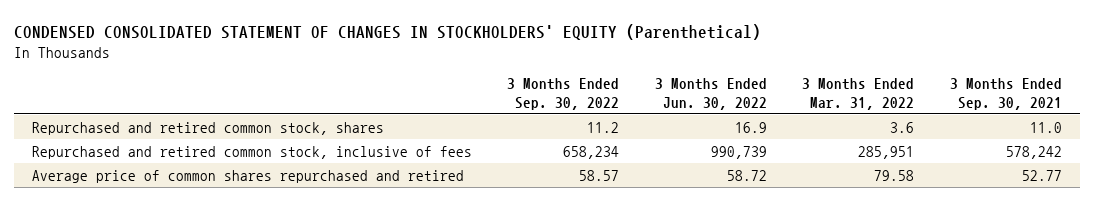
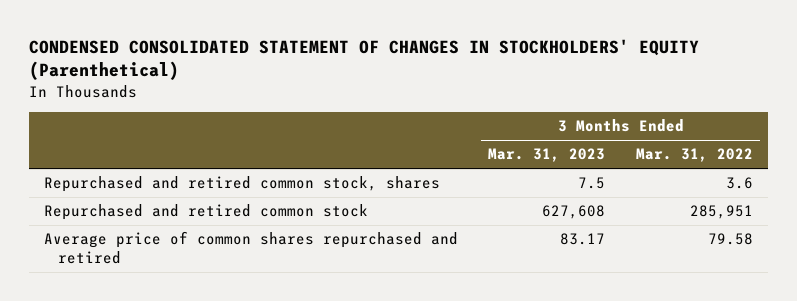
[507,78,620,110] 3 Months Ended Sep. 30, 2022 -> none
[654,78,767,110] 3 Months Ended Jun. 30, 2022 -> none
[950,78,1063,110] 3 Months Ended Sep. 30, 2021 -> none
none -> [488,148,606,163] Mar. 31, 2023
[31,145,472,159] Repurchased and retired common stock, inclusive of fees -> [44,204,369,221] Repurchased and retired common stock

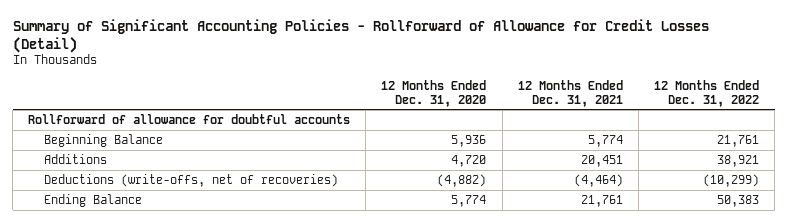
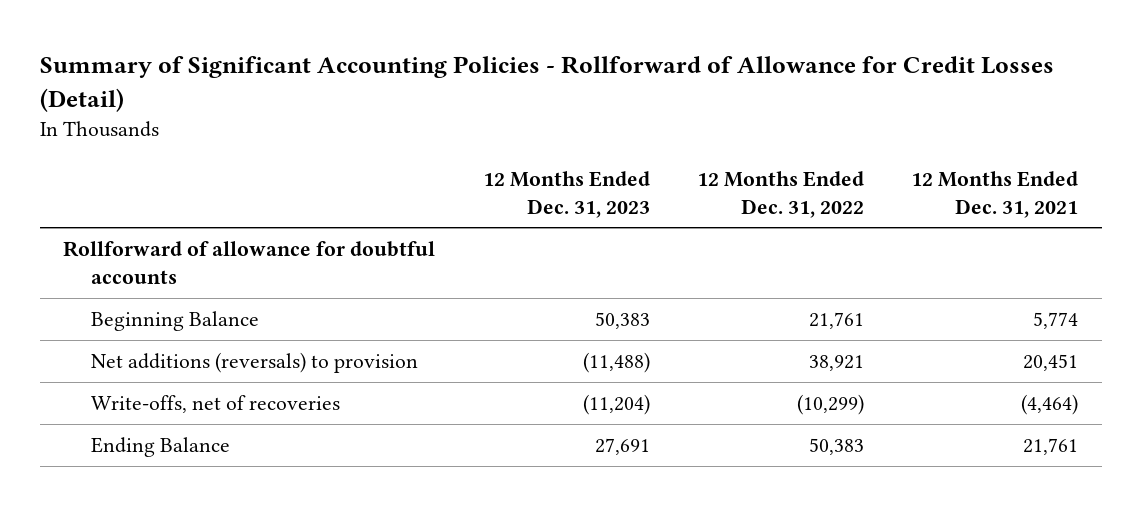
[381,79,487,107] 12 Months Ended Dec. 31, 2020 -> none
none -> [482,170,650,218] 12 Months Ended Dec. 31, 2023
[43,153,107,164] Additions -> [90,352,418,374] Net additions (reversals) to provision
[43,173,338,187] Deductions (write-offs, net of recoveries) -> [90,395,340,414] Write-offs, net of recoveries

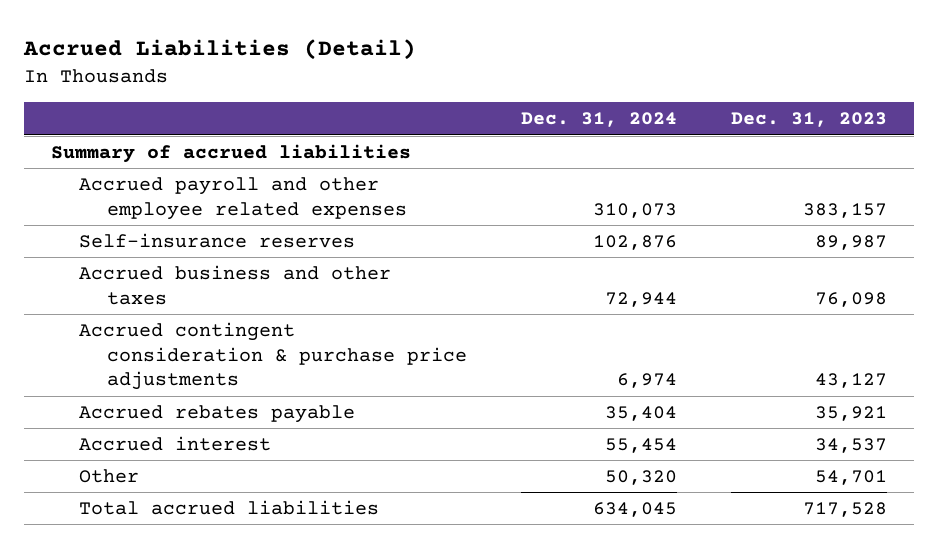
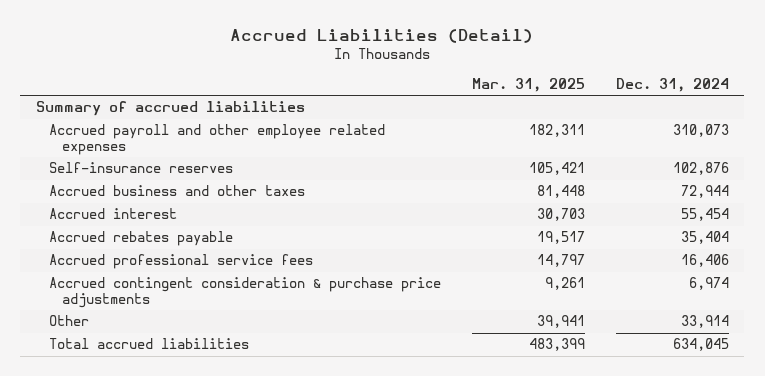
[730,112,887,128] Dec. 31, 2023 -> none
none -> [471,78,585,93] Mar. 31, 2025
[79,404,356,423] Accrued rebates payable -> [49,231,234,247] Accrued rebates payable
none -> [49,254,314,270] Accrued professional service fees
[79,321,468,391] Accrued contingent consideration & purchase price adjustments -> [49,277,442,309] Accrued contingent consideration & purchase price adjustments
[605,469,678,485] 50,320 -> [680,315,729,329] 33,914

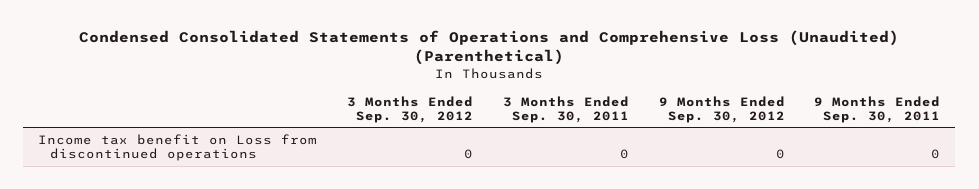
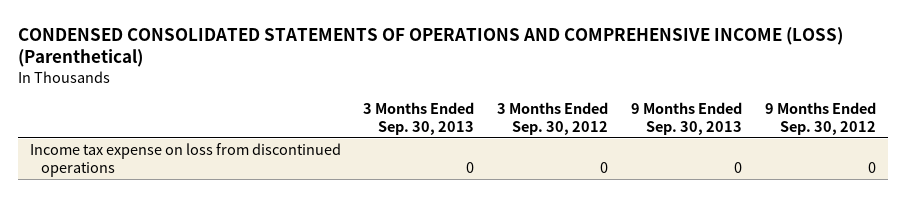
[79,30,900,66] Condensed Consolidated Statements of Operations and Comprehensive Loss (Unaudited) (Parenthetical) -> [18,26,844,68] CONDENSED CONSOLIDATED STATEMENTS OF OPERATIONS AND COMPREHENSIVE INCOME (LOSS) (Parenthetical)
[502,95,629,124] 3 Months Ended Sep. 30, 2011 -> none
[814,95,941,124] 9 Months Ended Sep. 30, 2011 -> none
none -> [363,102,475,136] 3 Months Ended Sep. 30, 2013
none -> [631,102,743,136] 9 Months Ended Sep. 30, 2013
[38,133,318,162] Income tax benefit on Loss from discontinued operations -> [29,143,341,178] Income tax expense on loss from discontinued operations

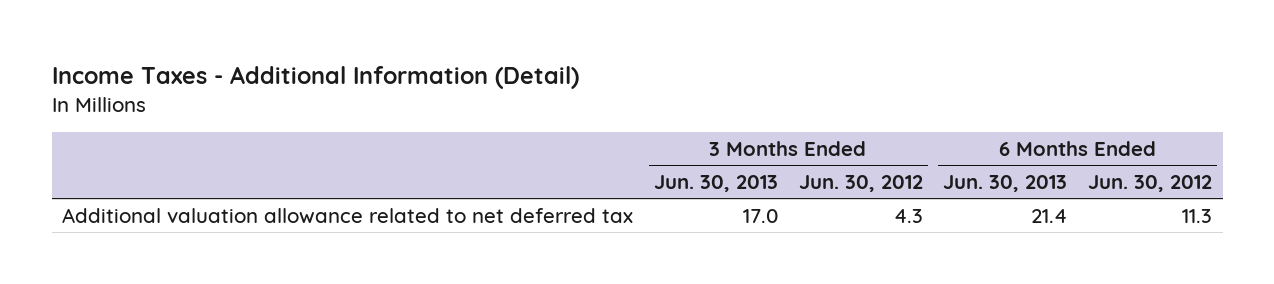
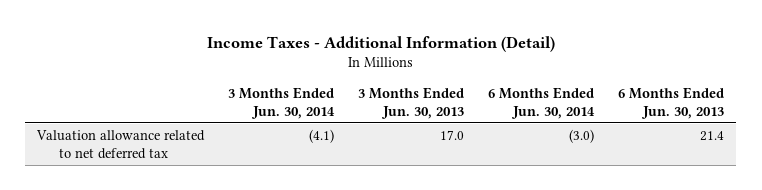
[798,175,923,193] Jun. 30, 2012 -> none
[1088,175,1213,193] Jun. 30, 2012 -> none
none -> [228,86,336,120] 3 Months Ended Jun. 30, 2014
none -> [488,86,596,120] 6 Months Ended Jun. 30, 2014
[62,207,634,224] Additional valuation allowance related to net deferred tax -> [36,129,206,160] Valuation allowance related to net deferred tax

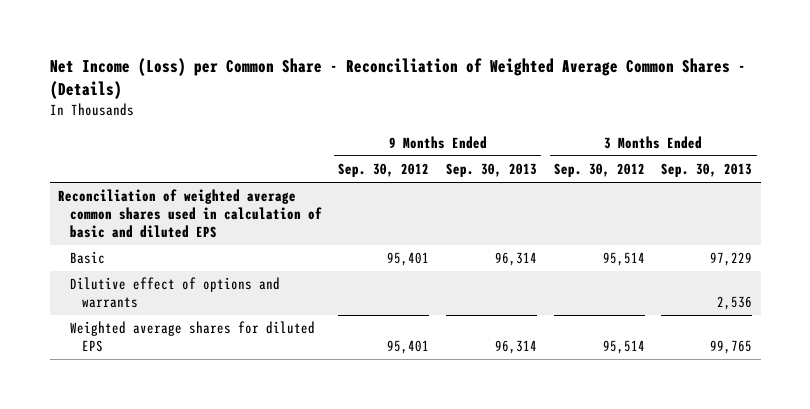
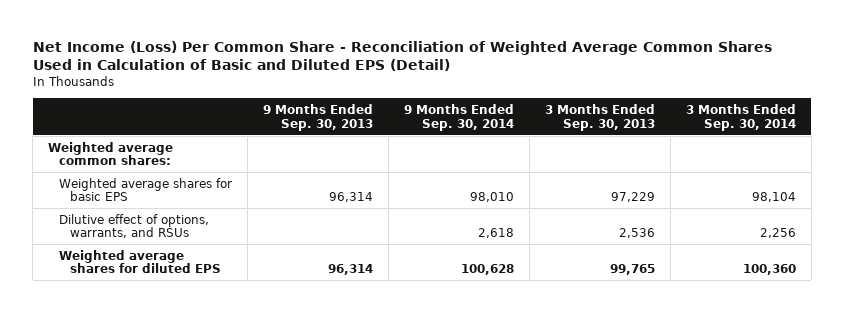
[49,58,746,99] Net Income (Loss) per Common Share - Reconciliation of Weighted Average Common Shares - (Details) -> [32,40,772,72] Net Income (Loss) Per Common Share - Reconciliation of Weighted Average Common Shares Used in Calculation of Basic and Diluted EPS (Detail)
[338,163,430,178] Sep. 30, 2012 -> none
[553,163,645,178] Sep. 30, 2012 -> none
none -> [403,103,514,131] 9 Months Ended Sep. 30, 2014
none -> [685,103,796,131] 3 Months Ended Sep. 30, 2014
[57,189,322,239] Reconciliation of weighted average common shares used in calculation of basic and diluted EPS -> none
none -> [48,141,174,166] Weighted average common shares:
[69,251,105,265] Basic -> [59,177,233,202] Weighted average shares for basic EPS
[69,277,280,309] Dilutive effect of options and warrants -> [59,213,210,239] Dilutive effect of options, warrants, and RSUs

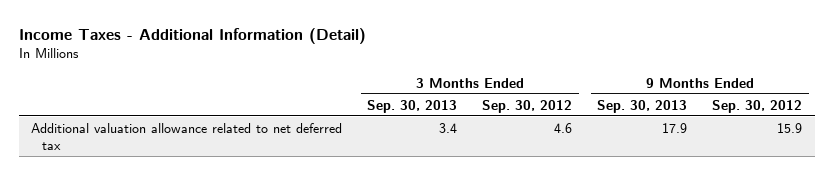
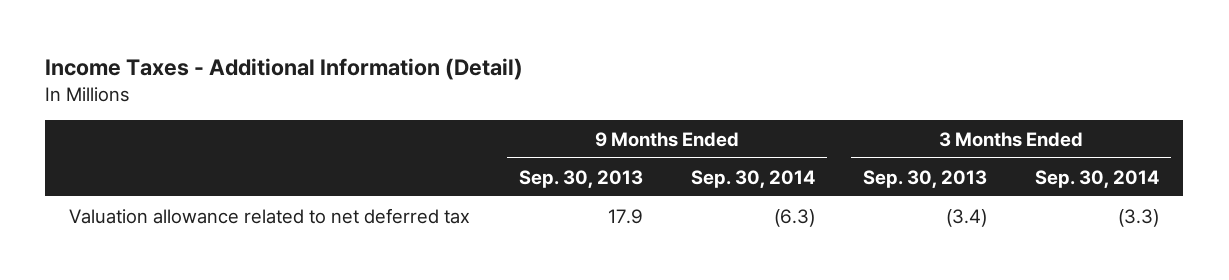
[482,99,573,113] Sep. 30, 2012 -> none
[712,99,803,113] Sep. 30, 2012 -> none
none -> [690,169,815,188] Sep. 30, 2014
none -> [1035,169,1160,188] Sep. 30, 2014
[31,122,343,150] Additional valuation allowance related to net deferred tax -> [69,207,471,224] Valuation allowance related to net deferred tax
[439,122,458,133] 3.4 -> [946,208,988,227] (3.4)

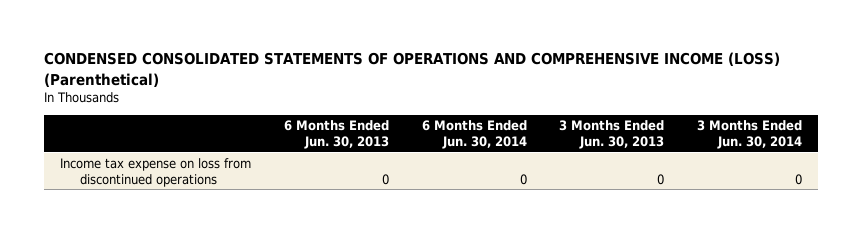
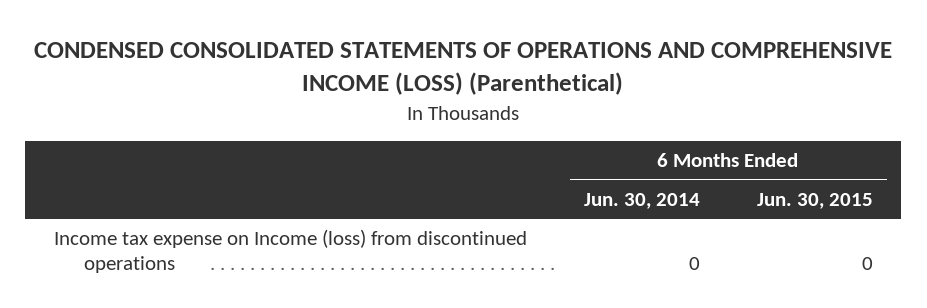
[283,119,389,150] 6 Months Ended Jun. 30, 2013 -> none
[559,119,665,150] 3 Months Ended Jun. 30, 2013 -> none
[696,119,802,150] 3 Months Ended Jun. 30, 2014 -> none
none -> [756,192,873,209] Jun. 30, 2015
[60,157,252,188] Income tax expense on loss from discontinued operations -> [53,229,527,274] Income tax expense on Income (loss) from discontinued operations

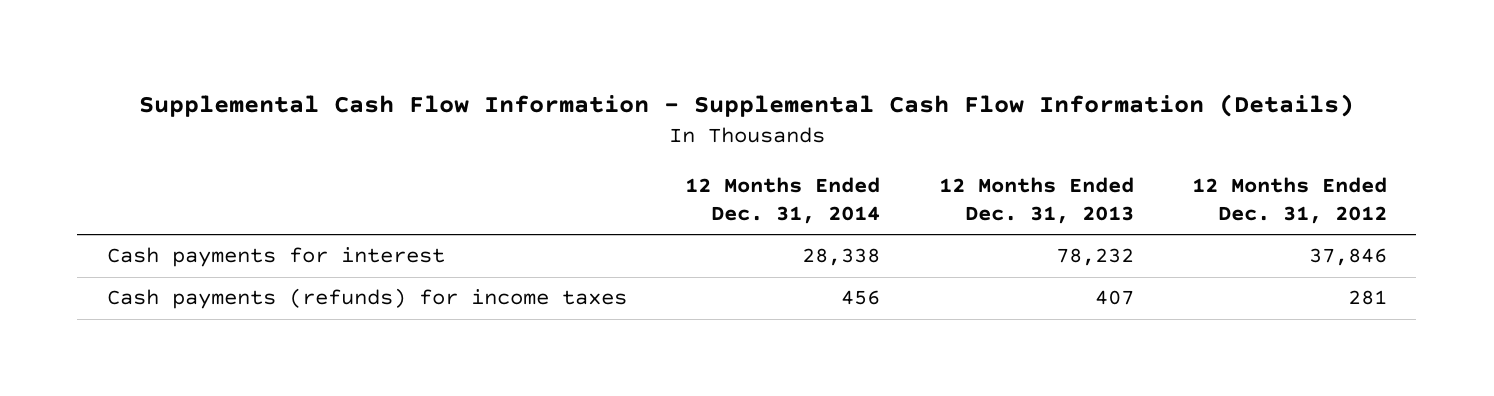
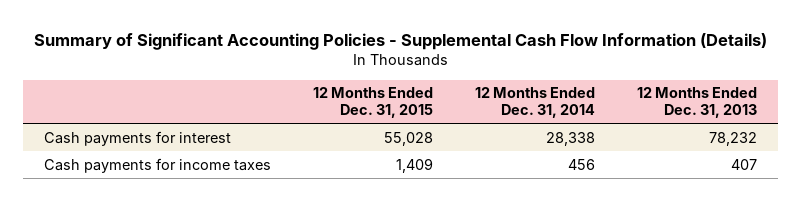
[138,93,1354,117] Supplemental Cash Flow Information - Supplemental Cash Flow Information (Details) -> [33,32,767,50] Summary of Significant Accounting Policies - Supplemental Cash Flow Information (Details)
[1192,176,1388,224] 12 Months Ended Dec. 31, 2012 -> none
none -> [313,87,434,119] 12 Months Ended Dec. 31, 2015
[106,288,627,310] Cash payments (refunds) for income taxes -> [44,157,272,173] Cash payments for income taxes

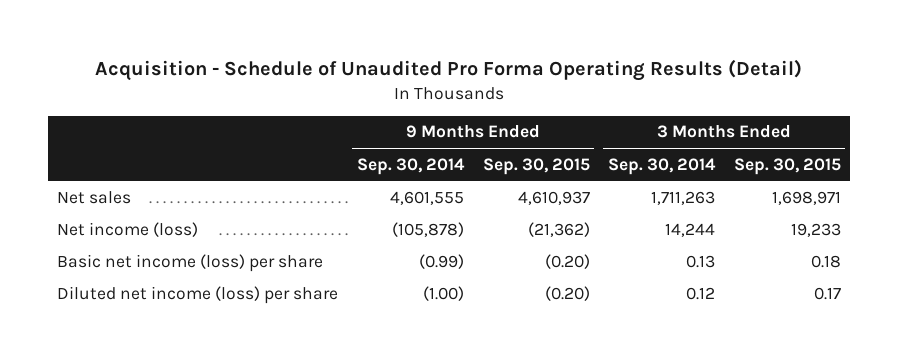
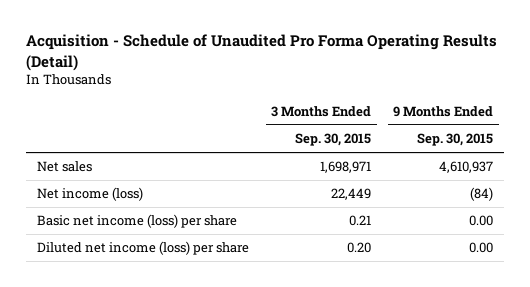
[357,157,466,175] Sep. 30, 2014 -> none
[608,157,717,175] Sep. 30, 2014 -> none
[527,221,590,237] (21,362) -> [470,187,494,202] (84)
[790,222,841,237] 19,233 -> [331,188,372,201] 22,449
[544,253,590,269] (0.20) -> [469,215,494,227] 0.00
[810,254,841,268] 0.18 -> [349,215,372,227] 0.21
[544,285,590,301] (0.20) -> [469,242,494,254] 0.00
[813,286,841,300] 0.17 -> [347,242,372,254] 0.20

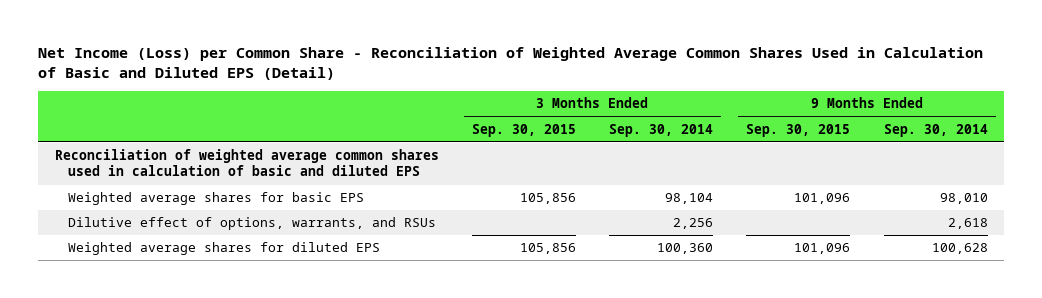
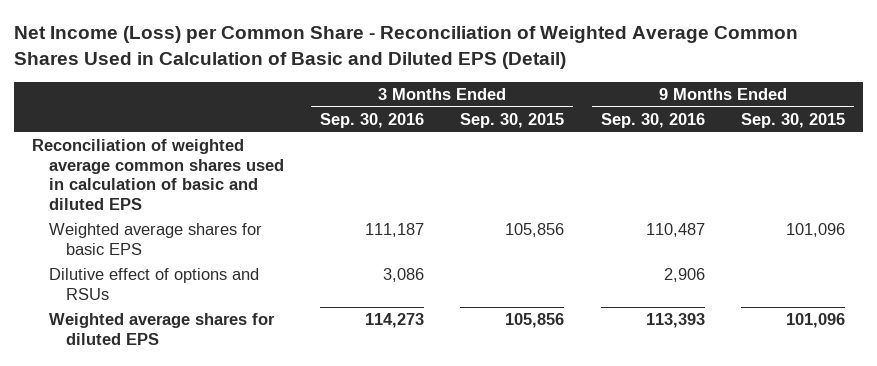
[609,123,714,137] Sep. 30, 2014 -> none
[883,123,988,137] Sep. 30, 2014 -> none
none -> [320,112,425,128] Sep. 30, 2016
none -> [600,112,705,128] Sep. 30, 2016
[68,217,437,231] Dilutive effect of options, warrants, and RSUs -> [48,268,259,300] Dilutive effect of options and RSUs

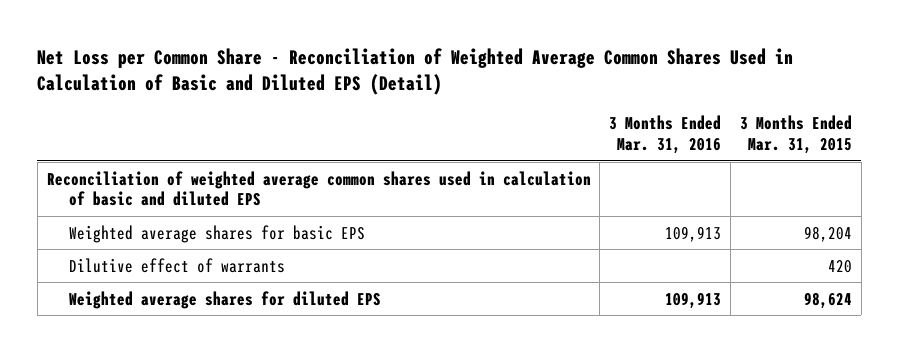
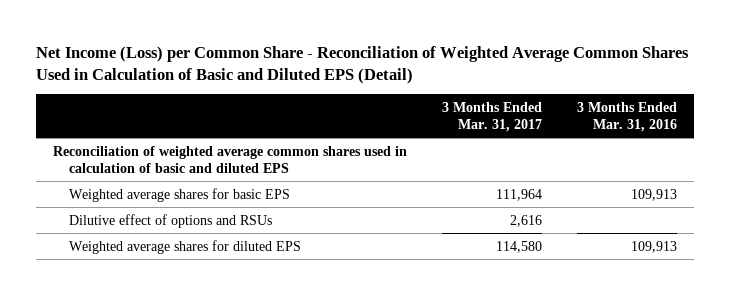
[37,47,794,95] Net Loss per Common Share - Reconciliation of Weighted Average Common Shares Used in Calculation of Basic and Diluted EPS (Detail) -> [35,45,689,84] Net Income (Loss) per Common Share - Reconciliation of Weighted Average Common Shares Used in Calculation of Basic and Diluted EPS (Detail)
[739,115,852,155] 3 Months Ended Mar. 31, 2015 -> none
none -> [441,101,542,132] 3 Months Ended Mar. 31, 2017
[68,257,285,273] Dilutive effect of warrants -> [69,213,273,228] Dilutive effect of options and RSUs

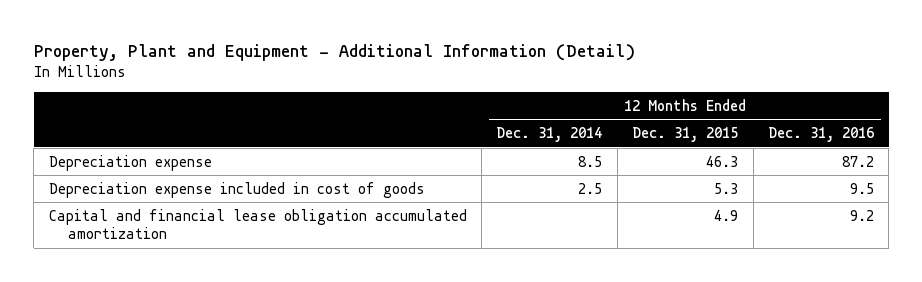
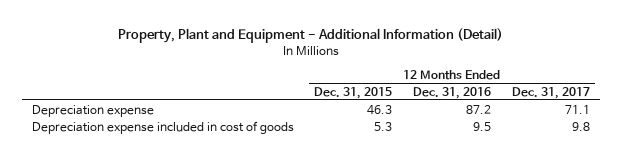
[496,127,603,143] Dec. 31, 2014 -> none
none -> [511,86,590,99] Dec. 31, 2017
[48,208,467,240] Capital and financial lease obligation accumulated amortization -> none

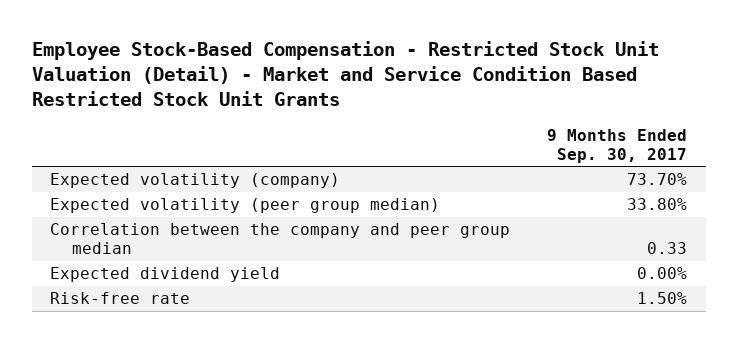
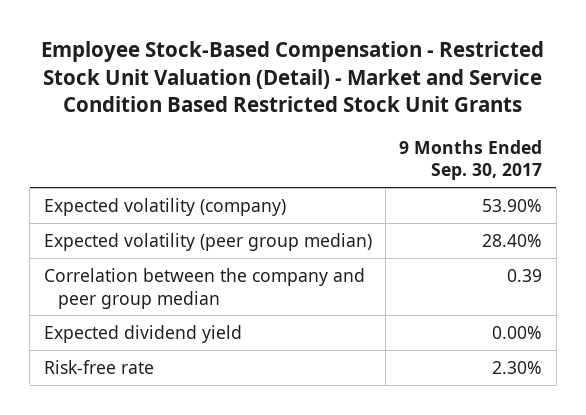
[627,173,688,186] 73.70% -> [482,198,543,212] 53.90%
[627,198,688,211] 33.80% -> [482,233,543,247] 28.40%
[647,242,688,255] 0.33 -> [507,268,543,282] 0.39
[637,292,688,305] 1.50% -> [492,360,543,374] 2.30%

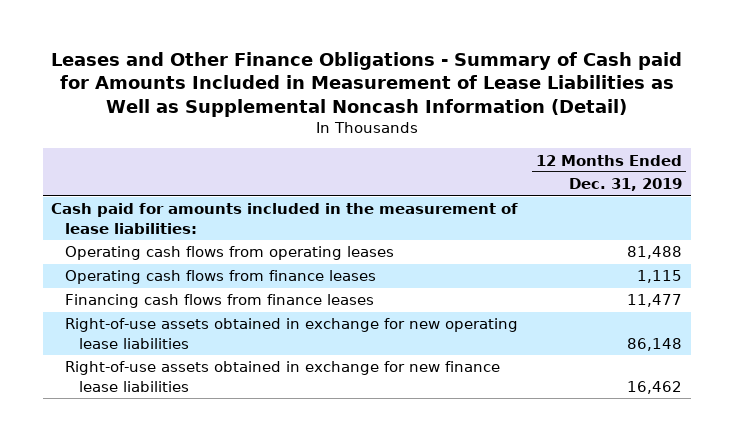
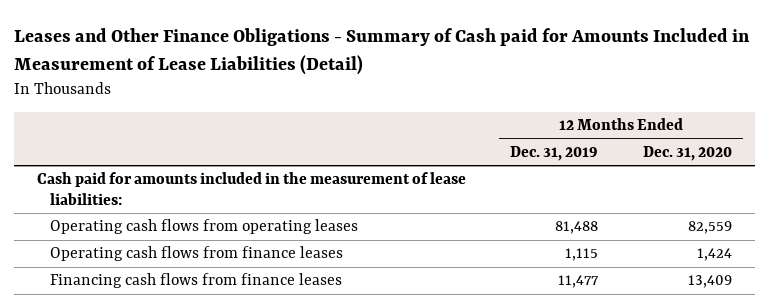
[50,52,682,117] Leases and Other Finance Obligations - Summary of Cash paid for Amounts Included in Measurement of Lease Liabilities as Well as Supplemental Noncash Information (Detail) -> [14,28,751,75] Leases and Other Finance Obligations - Summary of Cash paid for Amounts Included in Measurement of Lease Liabilities (Detail)
none -> [643,145,733,161] Dec. 31, 2020
[65,318,519,349] Right-of-use assets obtained in exchange for new operating lease liabilities -> none
[65,361,501,392] Right-of-use assets obtained in exchange for new finance lease liabilities -> none

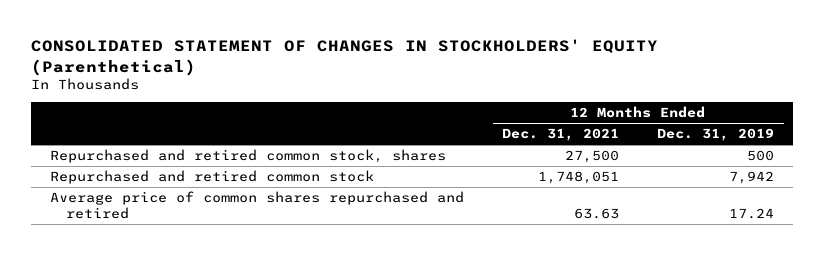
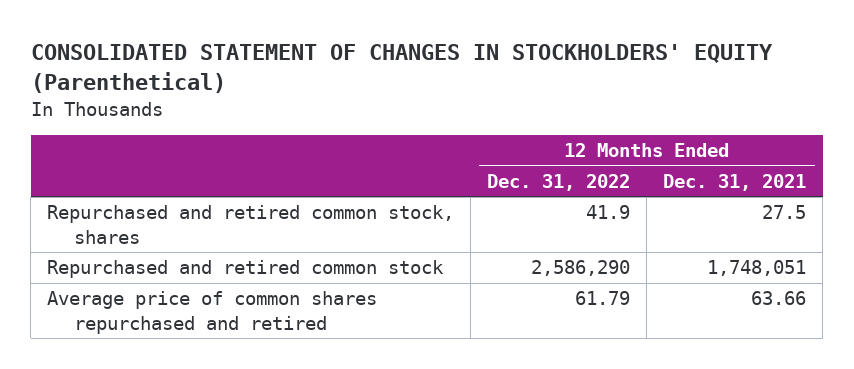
[657,128,775,142] Dec. 31, 2019 -> none
none -> [487,173,631,191] Dec. 31, 2022
[565,150,620,164] 27,500 -> [762,205,807,220] 27.5
[574,208,620,220] 63.63 -> [751,291,807,306] 63.66

